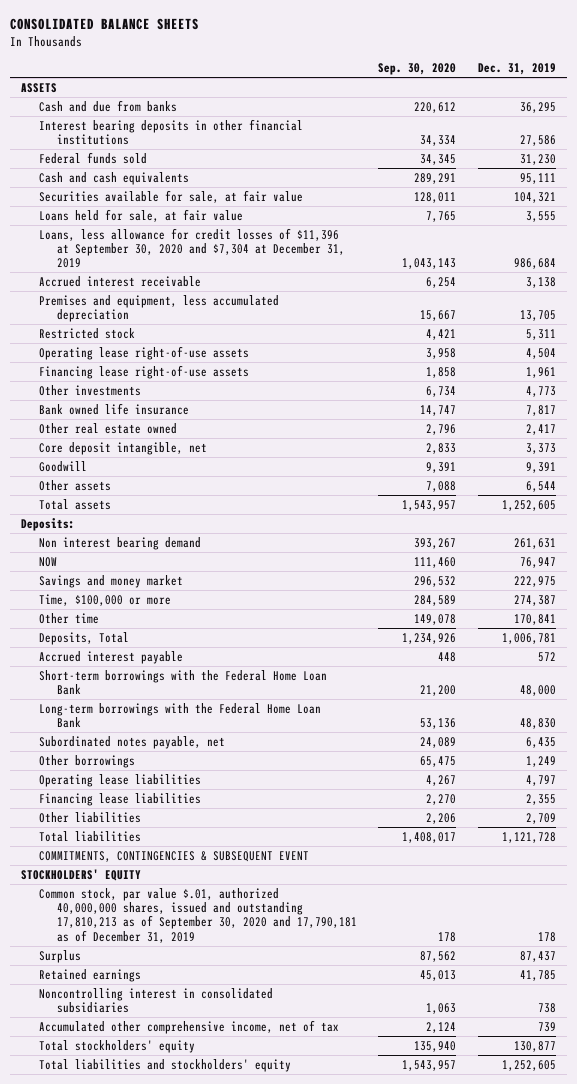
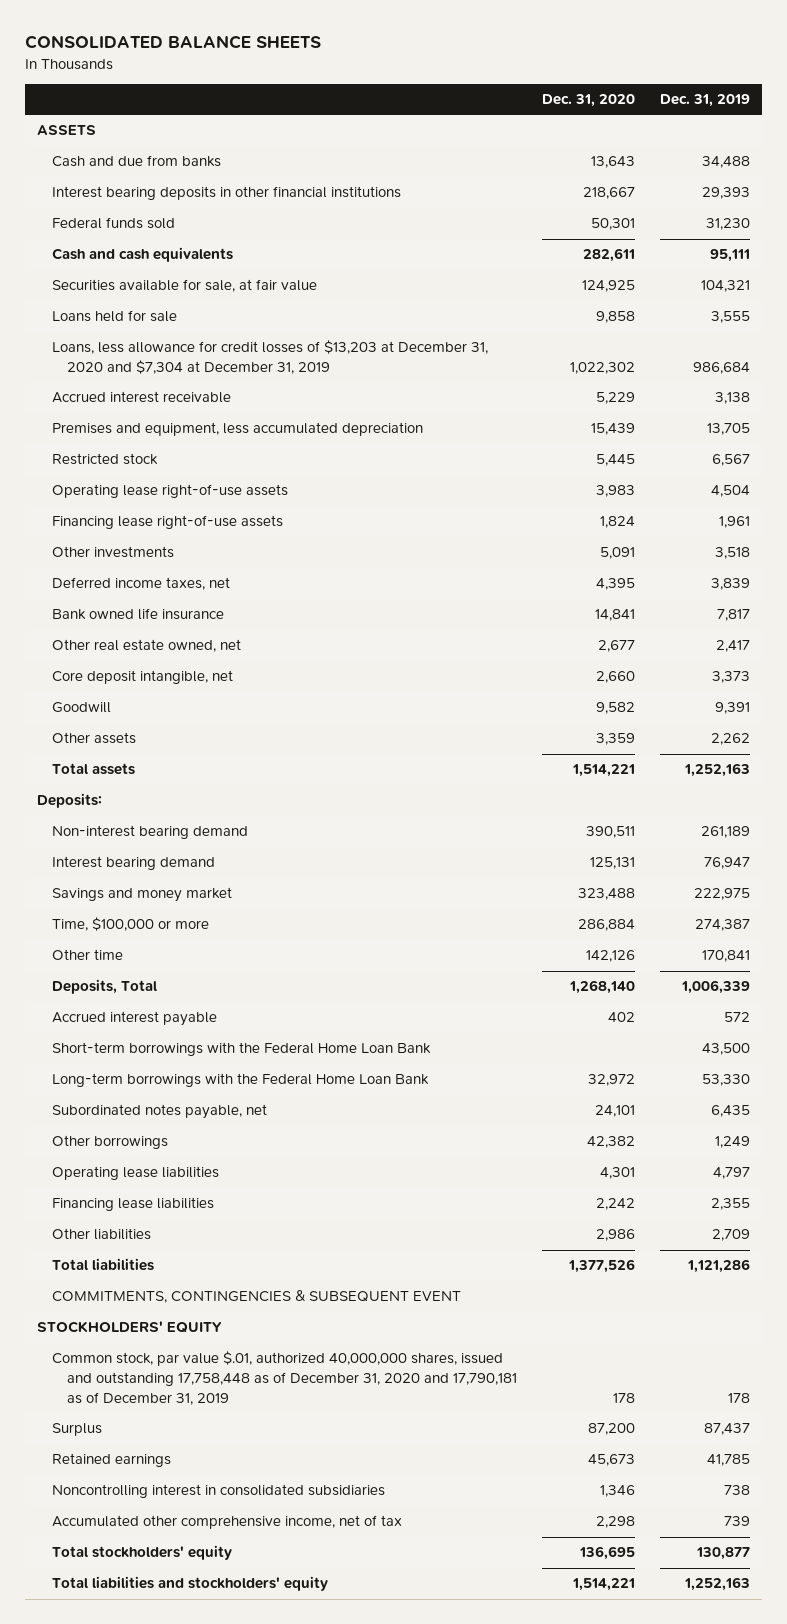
[378,63,457,76] Sep. 30, 2020 -> none
none -> [541,94,635,108] Dec. 31, 2020
[520,101,557,113] 36,295 -> [701,156,750,169] 34,488
[520,135,557,147] 27,586 -> [701,187,750,200] 29,393
[38,208,243,222] Loans held for sale, at fair value -> [51,310,177,323] Loans held for sale
[38,227,345,269] Loans, less allowance for credit losses of $11,396 at September 30, 2020 and $7,304 at December 31, 2019 -> [51,340,488,375] Loans, less allowance for credit losses of $13,203 at December 31, 2020 and $7,304 at December 31, 2019
[526,328,557,340] 5,311 -> [711,454,750,467] 6,567
[526,385,557,397] 4,773 -> [714,547,750,560] 3,518
none -> [51,577,230,591] Deferred income taxes, net
[38,422,177,434] Other real estate owned -> [51,639,241,653] Other real estate owned, net
[526,480,557,492] 6,544 -> [710,733,750,746] 2,262
[502,499,557,511] 1,252,605 -> [683,763,750,778] 1,252,163
[38,536,201,550] Non interest bearing demand -> [51,825,248,840] Non-interest bearing demand
[514,537,557,549] 261,631 -> [700,826,750,839] 261,189
[38,556,57,567] NOW -> [51,856,215,871] Interest bearing demand
[502,632,557,644] 1,006,781 -> [680,980,750,995] 1,006,339
[520,685,557,697] 48,000 -> [701,1043,750,1056] 43,500
[520,718,557,730] 48,830 -> [701,1074,750,1087] 53,330
[502,831,557,843] 1,121,728 -> [686,1259,750,1274] 1,121,286
[38,887,357,943] Common stock, par value $.01, authorized 40,000,000 shares, issued and outstanding 17,810,213 as of September 30, 2020 and 17,790,181 as of December 31, 2019 -> [51,1351,517,1405] Common stock, par value $.01, authorized 40,000,000 shares, issued and outstanding 17,758,448 as of December 31, 2020 and 17,790,181 as of December 31, 2019
[502,1059,557,1071] 1,252,605 -> [683,1577,750,1592] 1,252,163

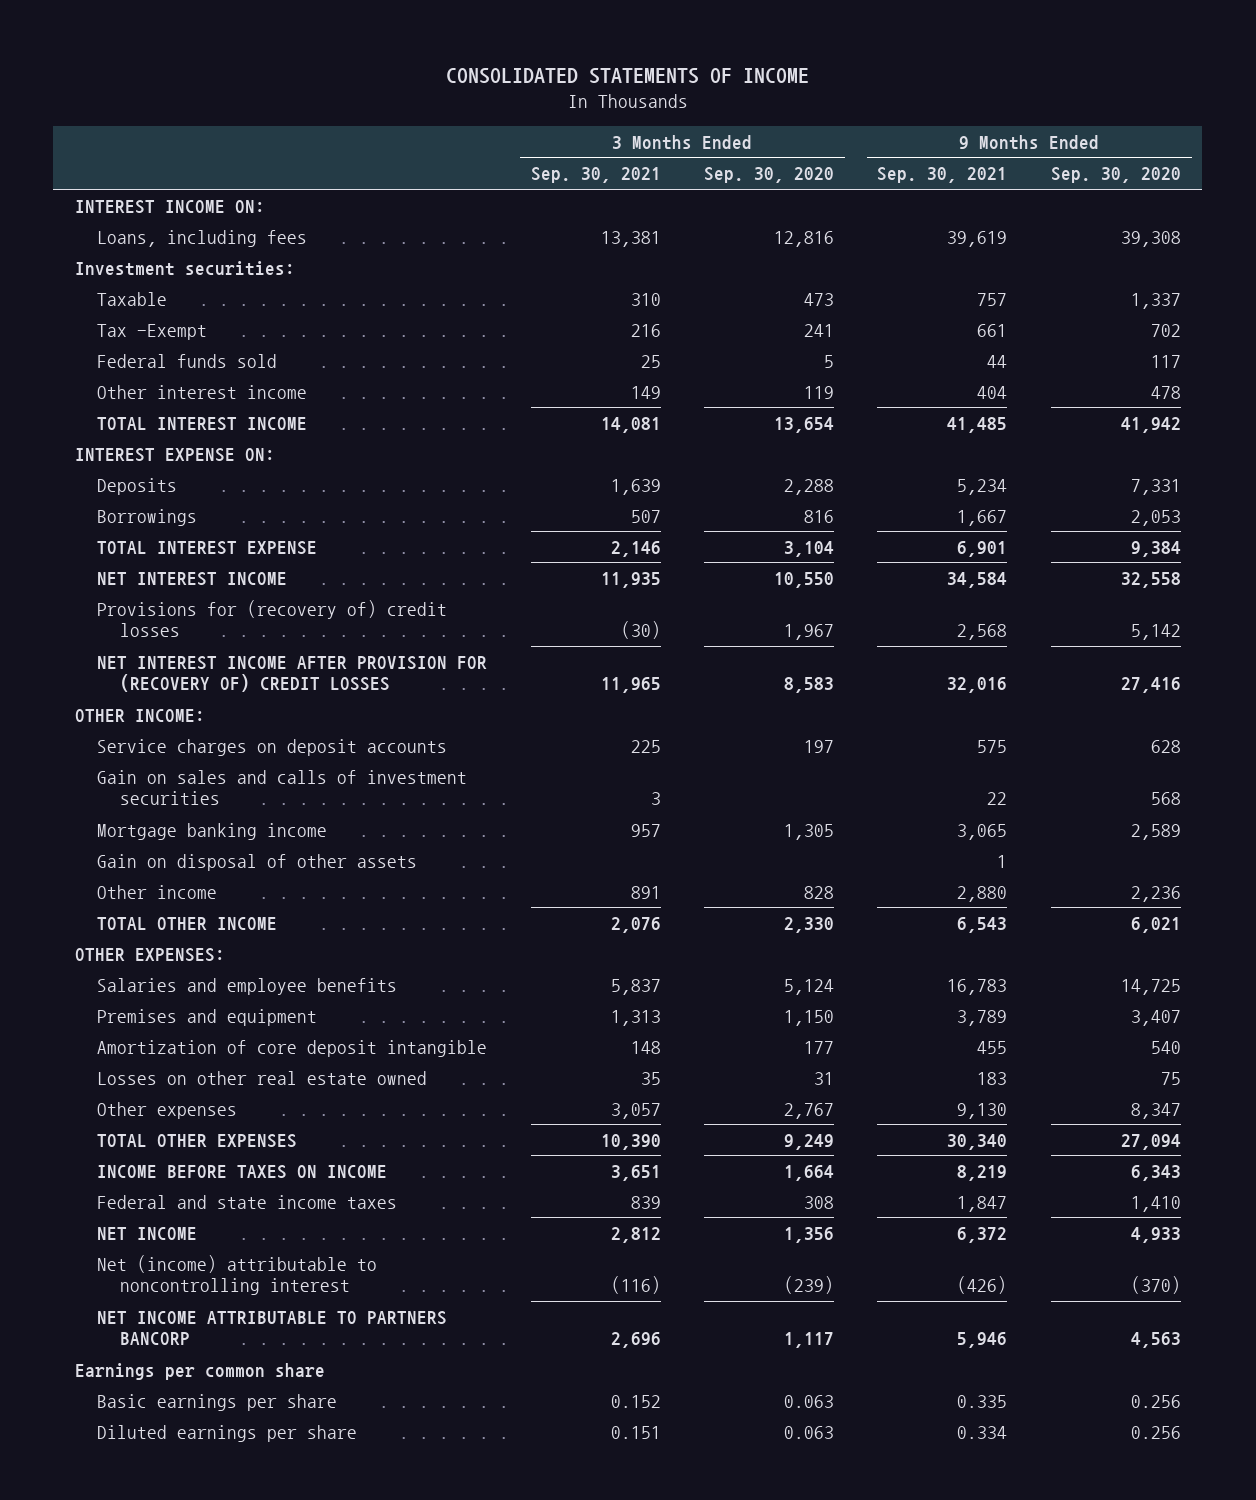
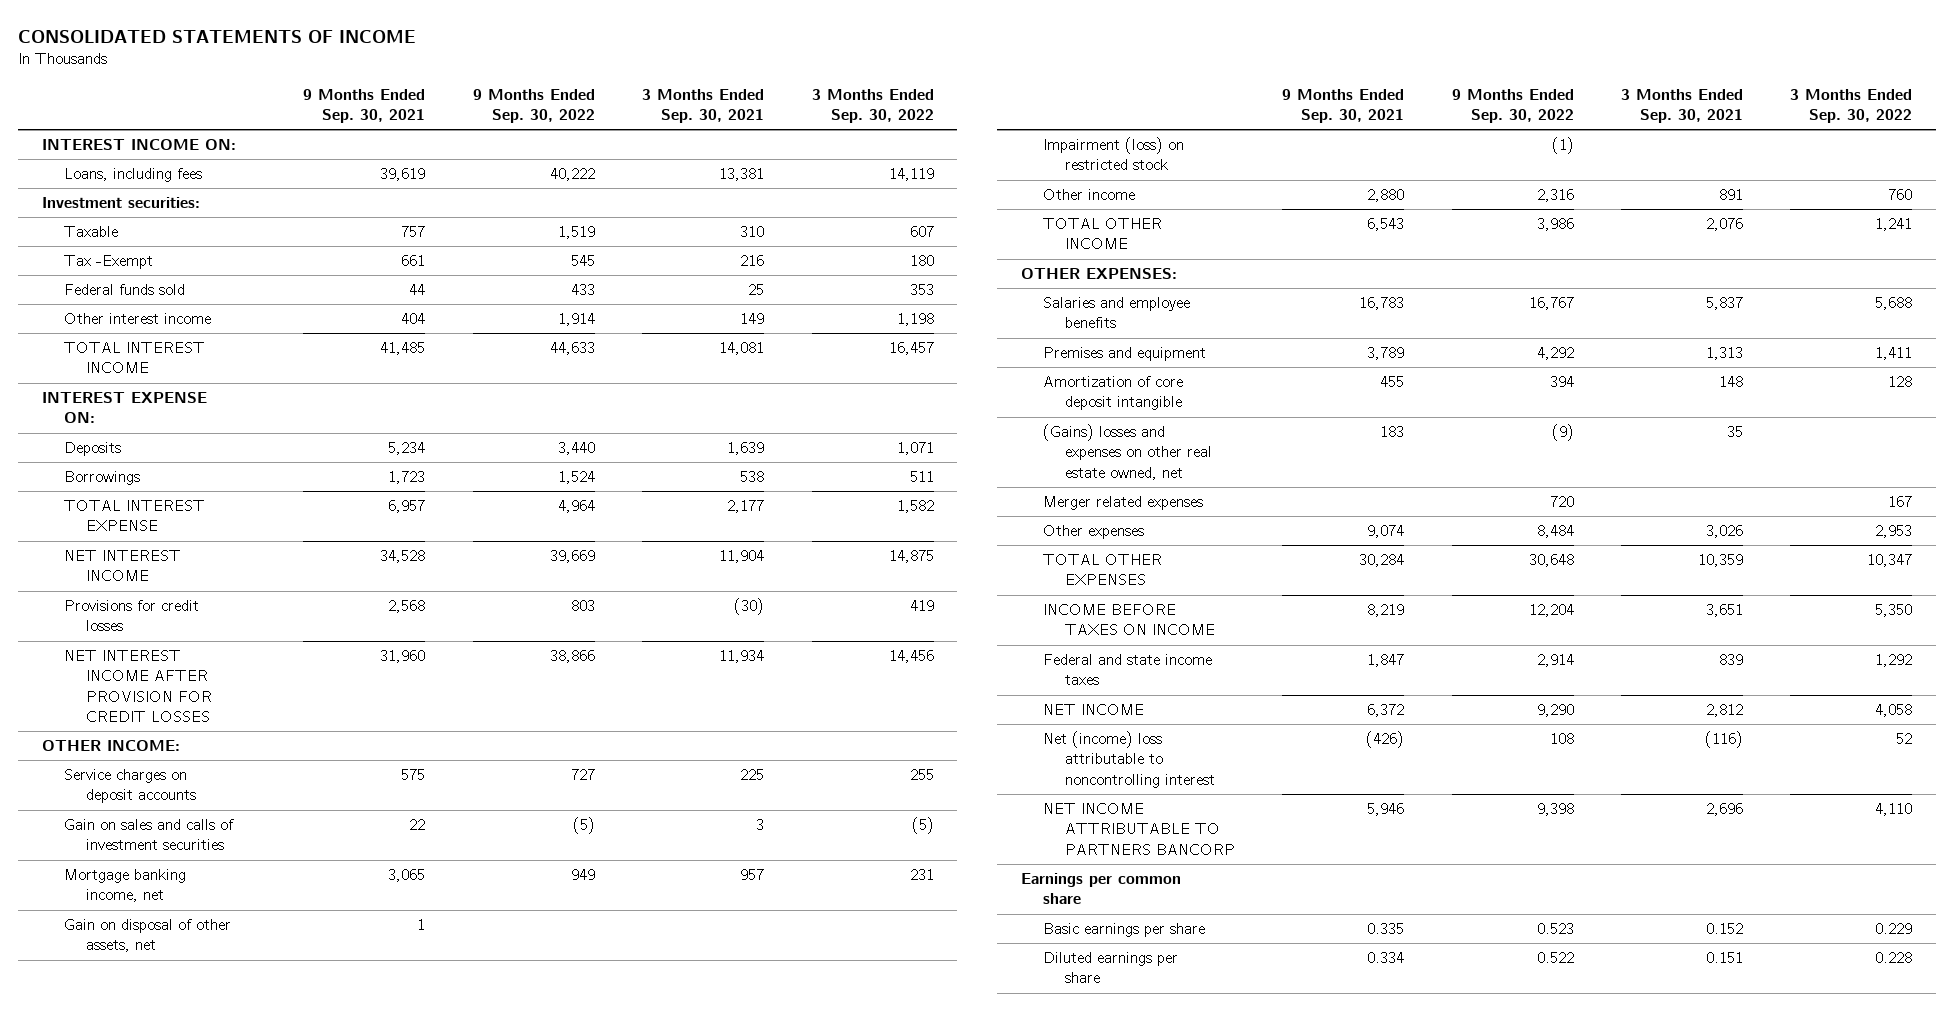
[704,167,835,184] Sep. 30, 2020 -> none
[1050,167,1181,184] Sep. 30, 2020 -> none
none -> [472,88,595,124] 9 Months Ended Sep. 30, 2022
none -> [811,88,934,124] 3 Months Ended Sep. 30, 2022
[630,509,661,523] 507 -> [740,471,765,483] 538
[957,509,1008,526] 1,667 -> [388,471,426,485] 1,723
[610,540,661,557] 2,146 -> [727,500,765,514] 2,177
[957,540,1008,557] 6,901 -> [388,500,426,514] 6,957
[600,571,661,588] 11,935 -> [719,550,765,564] 11,904
[947,571,1008,588] 34,584 -> [380,550,426,564] 34,528
[97,599,448,638] Provisions for (recovery of) credit losses -> [63,600,199,632] Provisions for credit losses
[97,655,488,693] NET INTEREST INCOME AFTER PROVISION FOR (RECOVERY OF) CREDIT LOSSES -> [63,650,212,722] NET INTEREST INCOME AFTER PROVISION FOR CREDIT LOSSES
[600,677,661,694] 11,965 -> [719,650,765,664] 11,934
[947,677,1008,694] 32,016 -> [380,650,426,664] 31,960
[97,822,328,840] Mortgage banking income -> [63,869,186,903] Mortgage banking income, net
[97,853,418,871] Gain on disposal of other assets -> [63,919,231,953] Gain on disposal of other assets, net
none -> [1042,137,1184,171] Impairment (loss) on restricted stock
[97,1070,428,1085] Losses on other real estate owned -> [1042,424,1212,480] (Gains) losses and expenses on other real estate owned, net
none -> [1042,496,1203,511] Merger related expenses
[610,1102,661,1119] 3,057 -> [1705,525,1743,539] 3,026
[957,1102,1008,1119] 9,130 -> [1367,525,1405,539] 9,074
[600,1133,661,1150] 10,390 -> [1697,554,1743,568] 10,359
[947,1133,1008,1150] 30,340 -> [1359,554,1405,568] 30,284
[97,1254,378,1296] Net (income) attributable to noncontrolling interest -> [1042,731,1215,788] Net (income) loss attributable to noncontrolling interest

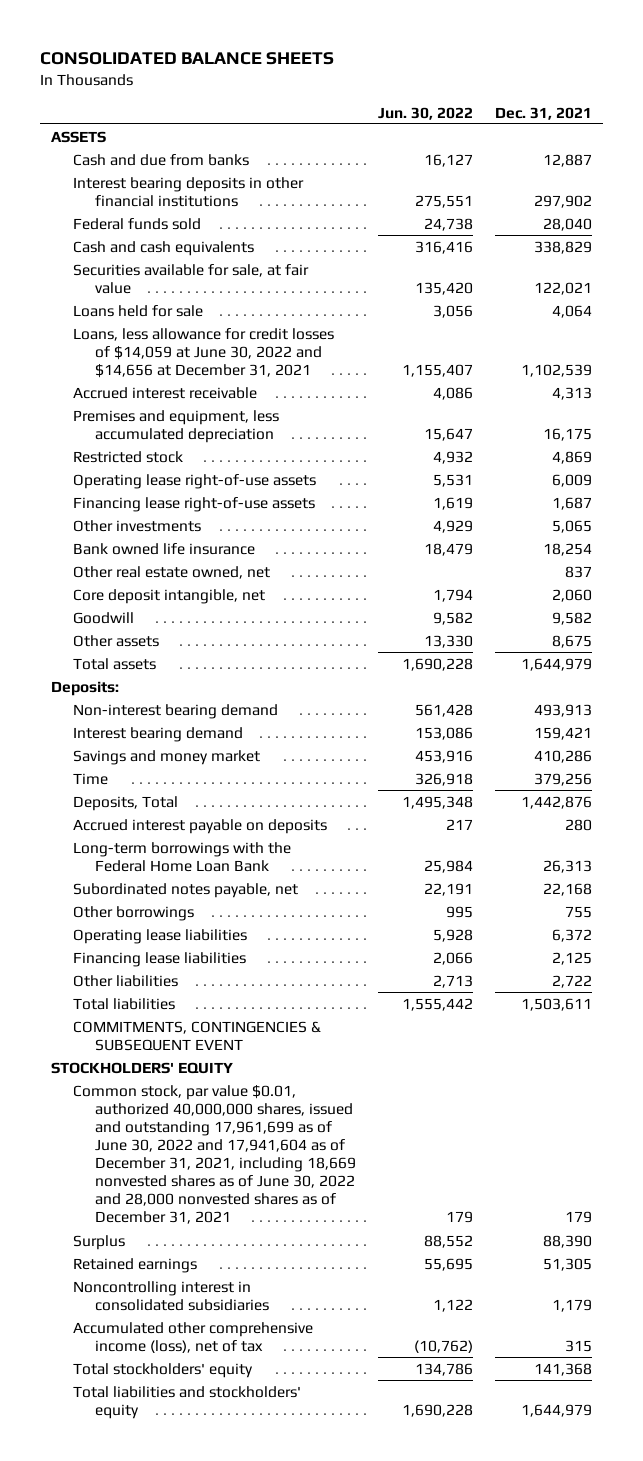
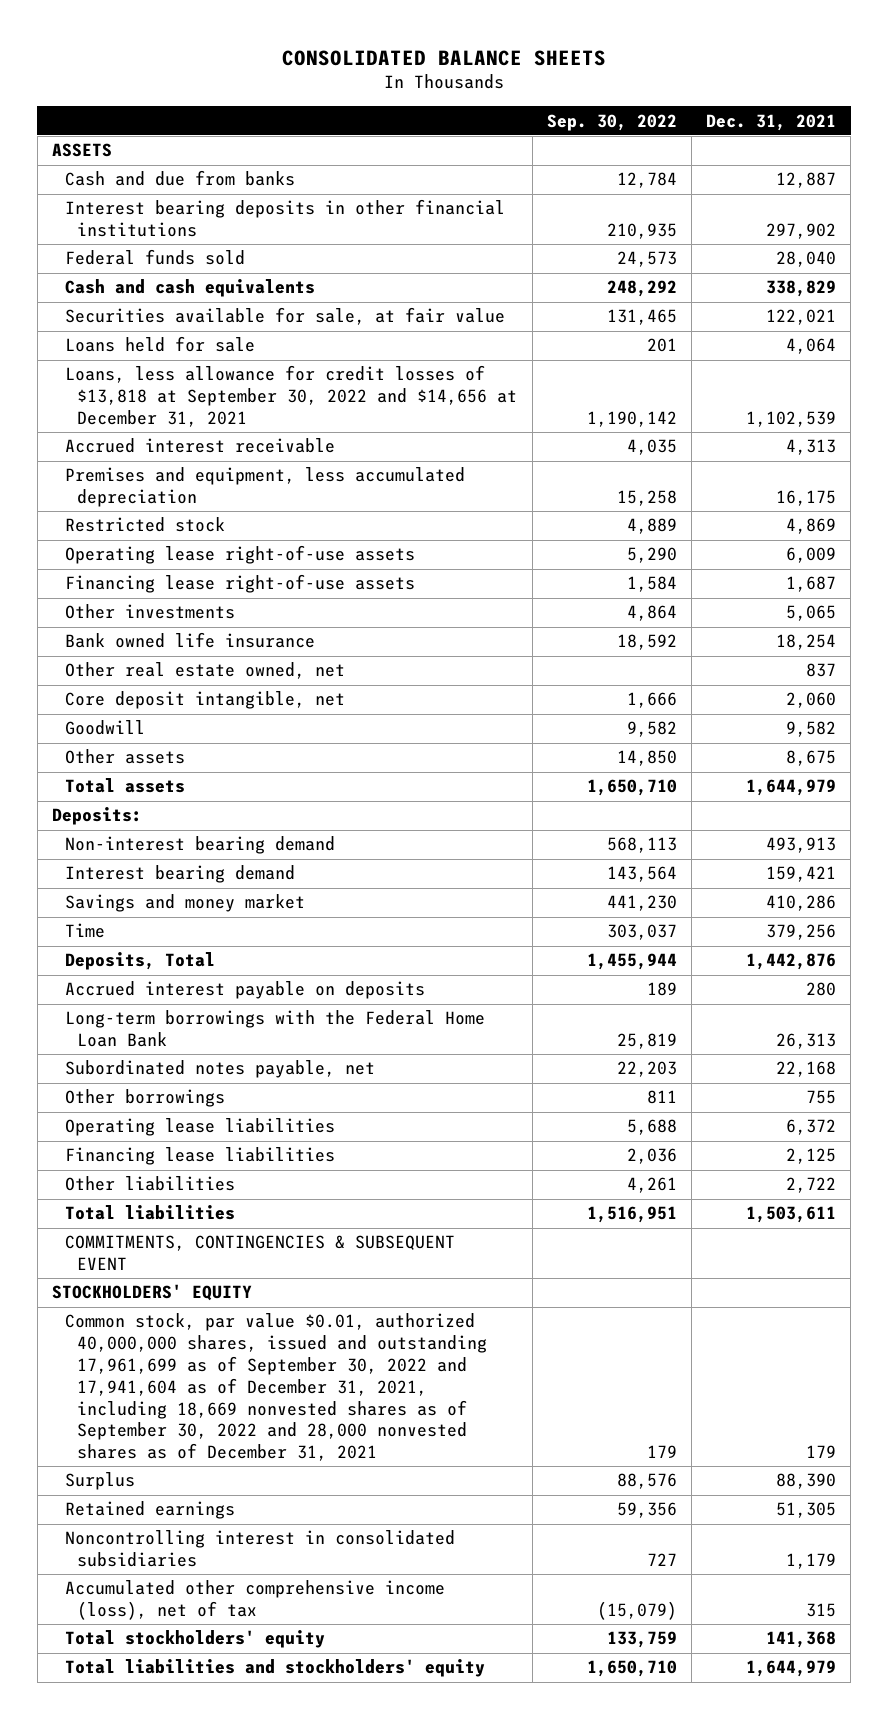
[377,106,473,120] Jun. 30, 2022 -> none
none -> [546,113,677,131] Sep. 30, 2022
[72,327,334,378] Loans, less allowance for credit losses of $14,059 at June 30, 2022 and $14,656 at December 31, 2021 -> [64,365,518,428] Loans, less allowance for credit losses of $13,818 at September 30, 2022 and $14,656 at December 31, 2021
[72,1084,356,1225] Common stock, par value $0.01, authorized 40,000,000 shares, issued and outstanding 17,961,699 as of June 30, 2022 and 17,941,604 as of December 31, 2021, including 18,669 nonvested shares as of June 30, 2022 and 28,000 nonvested shares as of December 31, 2021 -> [64,1313,488,1462] Common stock, par value $0.01, authorized 40,000,000 shares, issued and outstanding 17,961,699 as of September 30, 2022 and 17,941,604 as of December 31, 2021, including 18,669 nonvested shares as of September 30, 2022 and 28,000 nonvested shares as of December 31, 2021

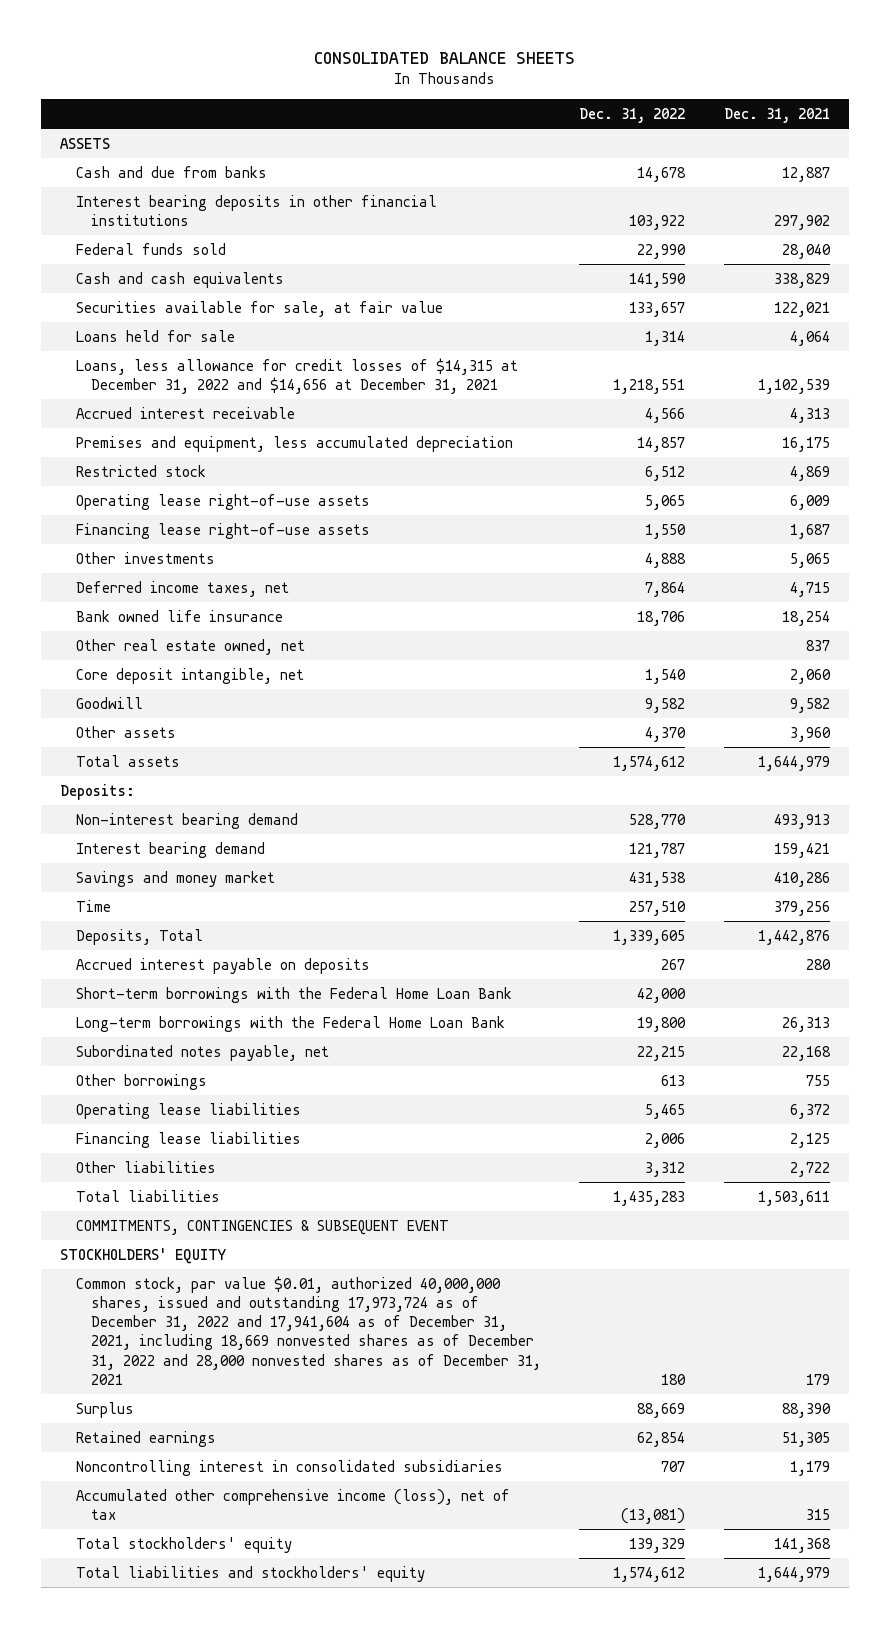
[546,113,677,131] Sep. 30, 2022 -> none
none -> [579,107,686,123] Dec. 31, 2022
[64,365,518,428] Loans, less allowance for credit losses of $13,818 at September 30, 2022 and $14,656 at December 31, 2021 -> [75,357,518,394] Loans, less allowance for credit losses of $14,315 at December 31, 2022 and $14,656 at December 31, 2021
none -> [75,580,289,597] Deferred income taxes, net
[786,750,837,767] 8,675 -> [789,726,831,742] 3,960
none -> [75,986,512,1003] Short-term borrowings with the Federal Home Loan Bank
[64,1313,488,1462] Common stock, par value $0.01, authorized 40,000,000 shares, issued and outstanding 17,961,699 as of September 30, 2022 and 17,941,604 as of December 31, 2021, including 18,669 nonvested shares as of September 30, 2022 and 28,000 nonvested shares as of December 31, 2021 -> [75,1275,541,1385] Common stock, par value $0.01, authorized 40,000,000 shares, issued and outstanding 17,973,724 as of December 31, 2022 and 17,941,604 as of December 31, 2021, including 18,669 nonvested shares as of December 31, 2022 and 28,000 nonvested shares as of December 31, 2021

